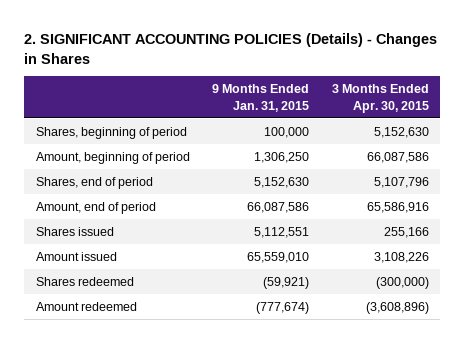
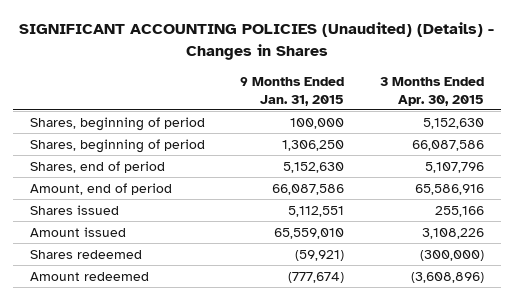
[24,32,438,64] 2. SIGNIFICANT ACCOUNTING POLICIES (Details) - Changes in Shares -> [18,22,494,61] SIGNIFICANT ACCOUNTING POLICIES (Unaudited) (Details) - Changes in Shares
[35,152,190,165] Amount, beginning of period -> [30,138,206,153] Shares, beginning of period

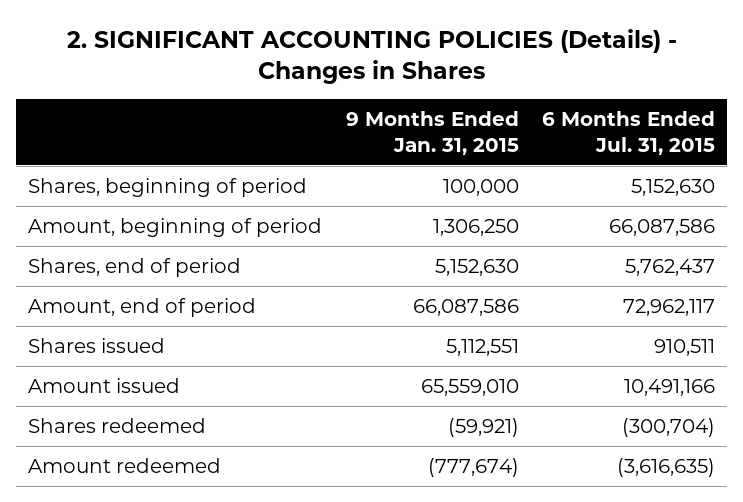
[18,22,494,61] SIGNIFICANT ACCOUNTING POLICIES (Unaudited) (Details) - Changes in Shares -> [66,28,677,84] 2. SIGNIFICANT ACCOUNTING POLICIES (Details) - Changes in Shares
[379,77,484,106] 3 Months Ended Apr. 30, 2015 -> none
none -> [542,111,716,155] 6 Months Ended Jul. 31, 2015
[30,138,206,153] Shares, beginning of period -> [28,218,323,238] Amount, beginning of period

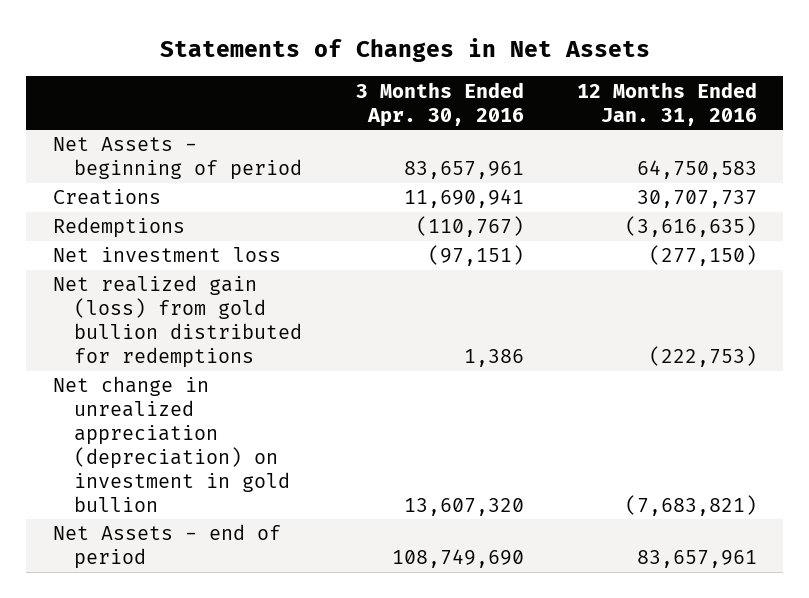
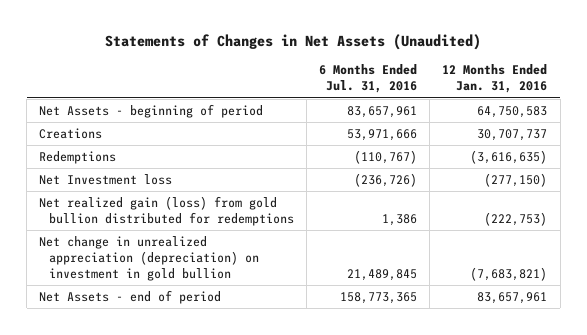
[159,37,650,62] Statements of Changes in Net Assets -> [105,33,482,50] Statements of Changes in Net Assets (Unaudited)
[355,81,524,127] 3 Months Ended Apr. 30, 2016 -> none
none -> [319,64,418,94] 6 Months Ended Jul. 31, 2016
[52,247,281,263] Net investment loss -> [39,173,173,185] Net Investment loss

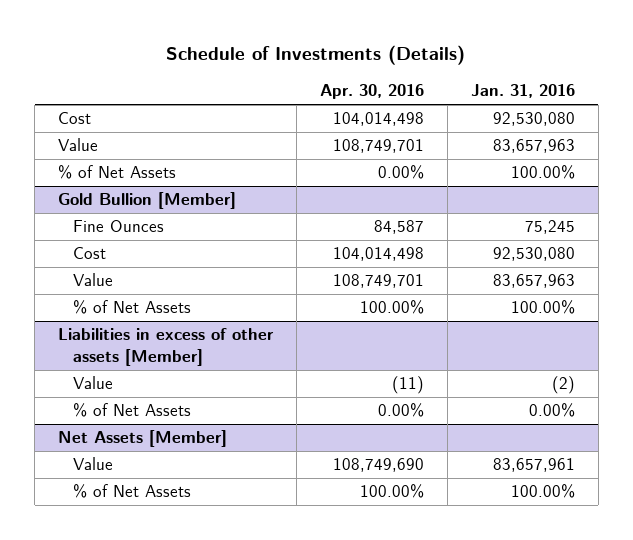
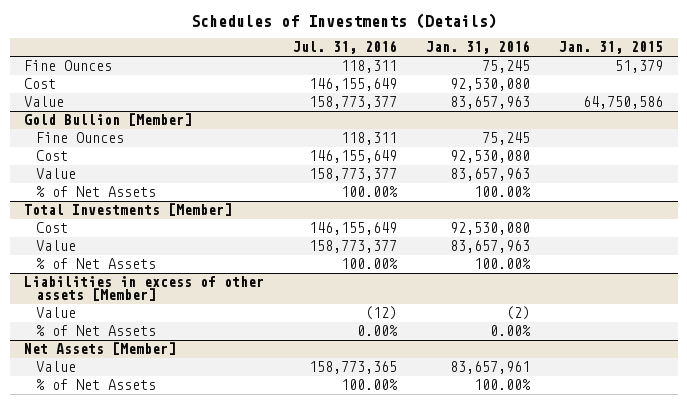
[166,45,466,66] Schedule of Investments (Details) -> [190,13,497,30] Schedules of Investments (Details)
[319,84,424,100] Apr. 30, 2016 -> none
none -> [293,40,398,55] Jul. 31, 2016
none -> [559,41,664,55] Jan. 31, 2015
none -> [24,60,113,72] Fine Ounces
[58,165,177,180] % of Net Assets -> none
none -> [24,203,233,217] Total Investments [Member]
none -> [35,222,68,234] Cost
none -> [35,240,76,252] Value
none -> [35,258,156,270] % of Net Assets

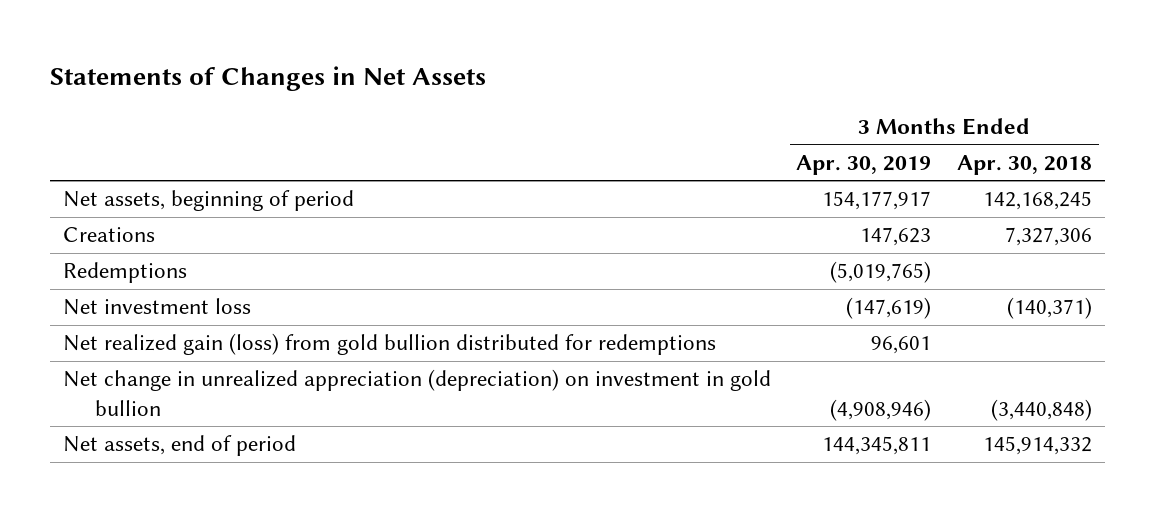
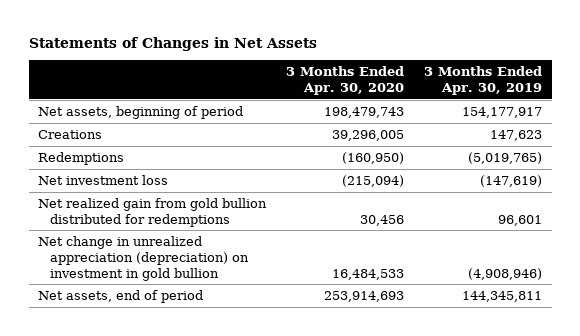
[957,154,1093,175] Apr. 30, 2018 -> none
none -> [286,65,405,95] 3 Months Ended Apr. 30, 2020
[62,333,716,356] Net realized gain (loss) from gold bullion distributed for redemptions -> [38,197,268,227] Net realized gain from gold bullion distributed for redemptions

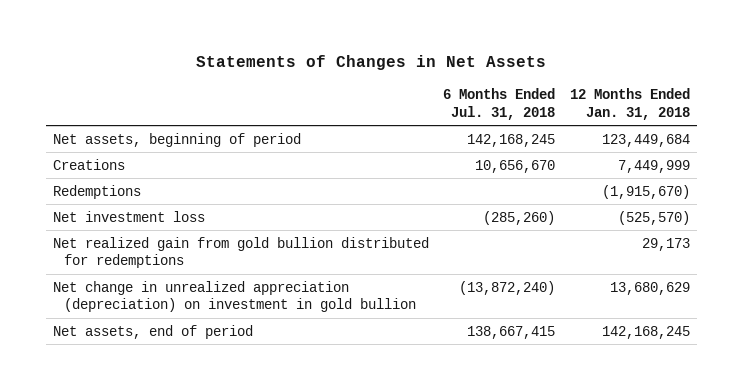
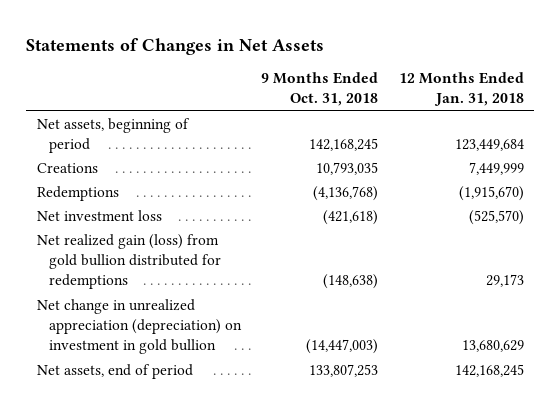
[443,88,556,120] 6 Months Ended Jul. 31, 2018 -> none
none -> [261,72,379,107] 9 Months Ended Oct. 31, 2018
[52,236,429,269] Net realized gain from gold bullion distributed for redemptions -> [36,234,222,290] Net realized gain (loss) from gold bullion distributed for redemptions

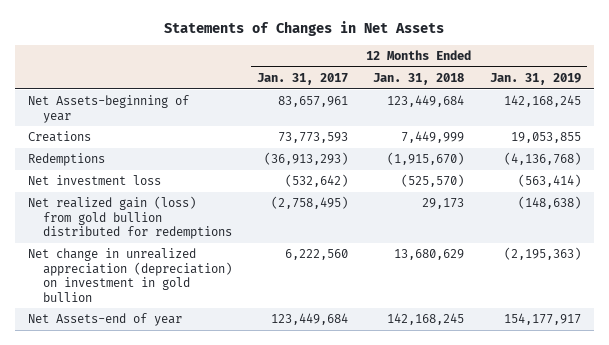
[261,72,379,107] 9 Months Ended Oct. 31, 2018 -> none
none -> [257,72,349,85] Jan. 31, 2017
none -> [489,72,581,85] Jan. 31, 2019
[36,118,190,154] Net assets, beginning of period -> [27,94,189,123] Net Assets-beginning of year
[36,364,193,380] Net assets, end of period -> [27,312,182,326] Net Assets-end of year

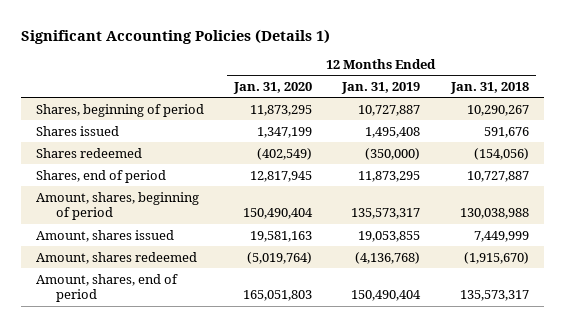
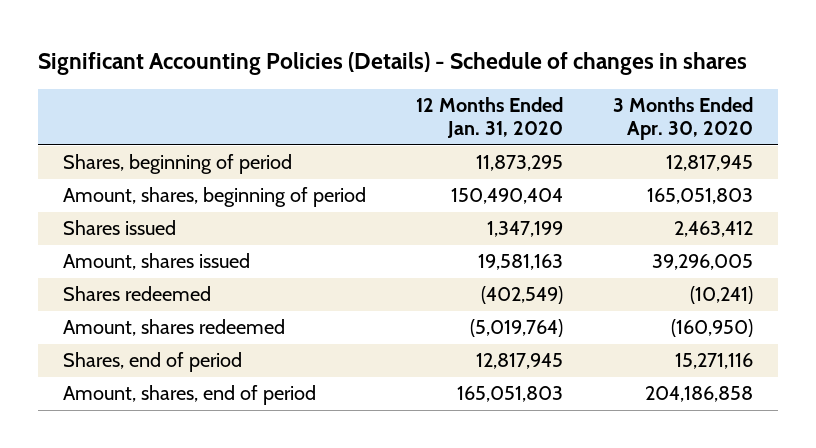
[20,28,330,44] Significant Accounting Policies (Details 1) -> [37,51,747,75] Significant Accounting Policies (Details) - Schedule of changes in shares
[341,81,421,94] Jan. 31, 2019 -> none
[449,81,529,94] Jan. 31, 2018 -> none
none -> [613,97,754,141] 3 Months Ended Apr. 30, 2020
[35,125,119,136] Shares issued -> [62,220,176,236] Shares issued
[35,147,142,158] Shares redeemed -> [62,286,211,302] Shares redeemed
[35,169,166,183] Shares, end of period -> [62,352,242,373] Shares, end of period

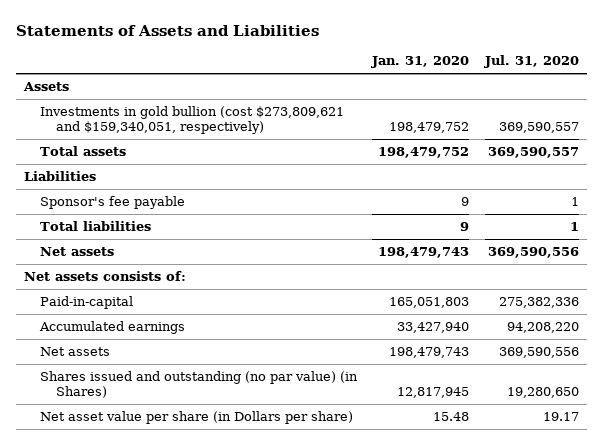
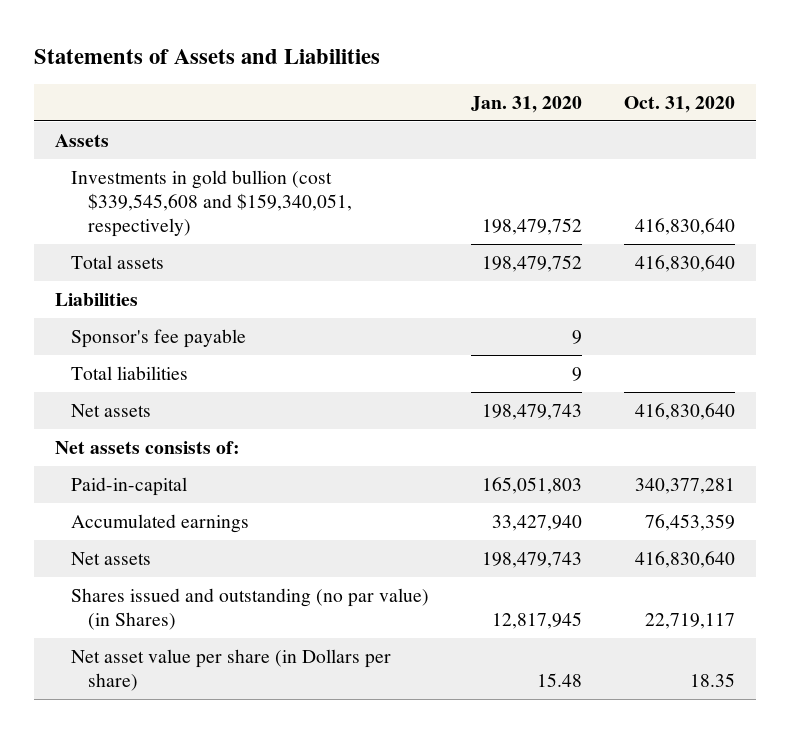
[483,55,579,69] Jul. 31, 2020 -> none
none -> [624,95,736,113] Oct. 31, 2020
[39,106,344,135] Investments in gold bullion (cost $273,809,621 and $159,340,051, respectively) -> [71,169,352,238] Investments in gold bullion (cost $339,545,608 and $159,340,051, respectively)

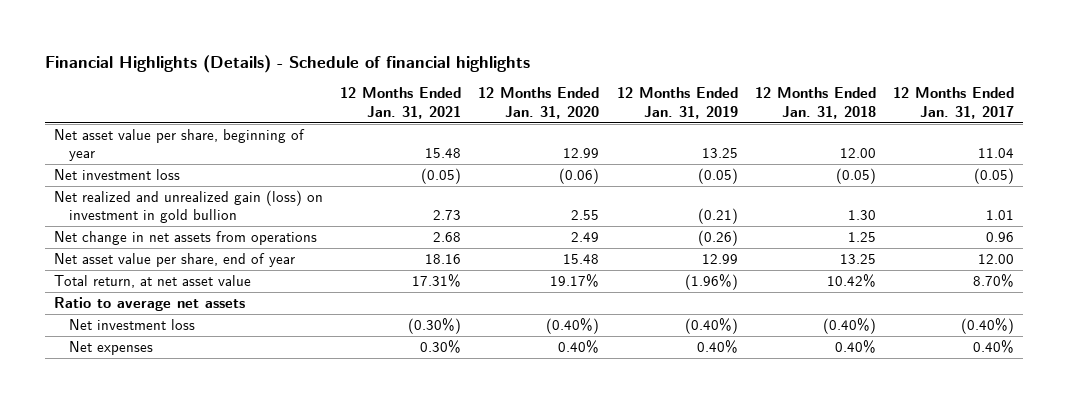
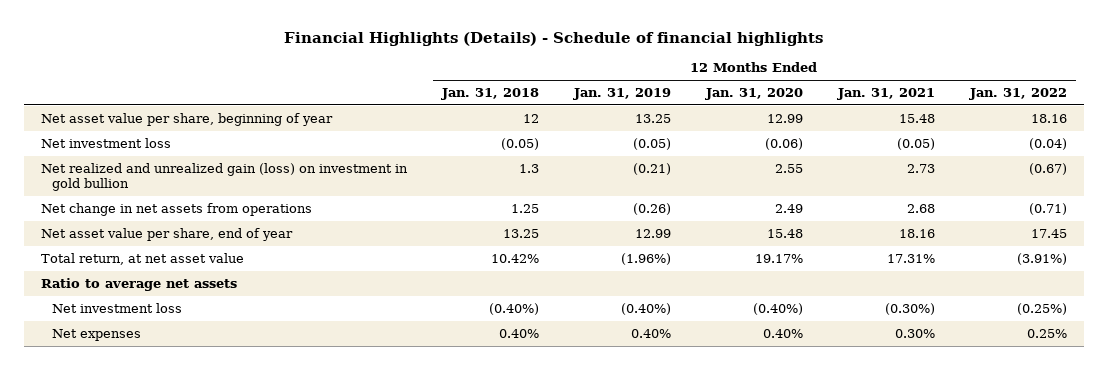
[893,87,1015,119] 12 Months Ended Jan. 31, 2017 -> none
none -> [968,88,1067,101] Jan. 31, 2022
[840,148,877,159] 12.00 -> [523,113,540,123] 12
[848,210,877,221] 1.30 -> [519,163,540,173] 1.3

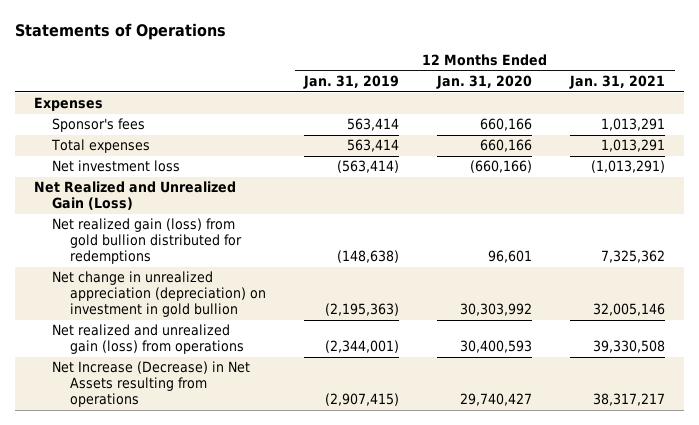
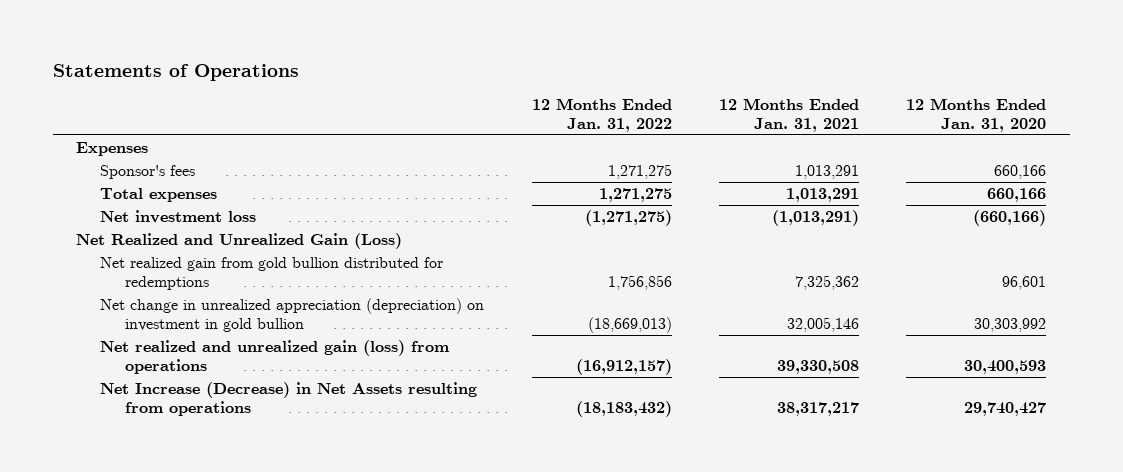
[303,74,400,89] Jan. 31, 2019 -> none
none -> [531,98,672,132] 12 Months Ended Jan. 31, 2022
[52,218,243,265] Net realized gain (loss) from gold bullion distributed for redemptions -> [100,256,444,290] Net realized gain from gold bullion distributed for redemptions

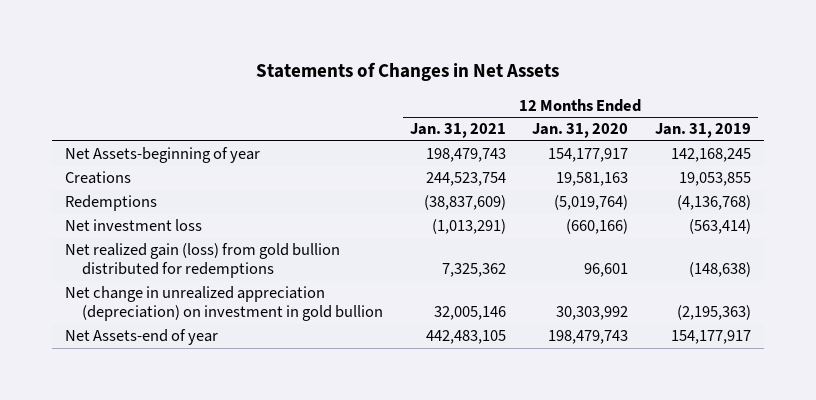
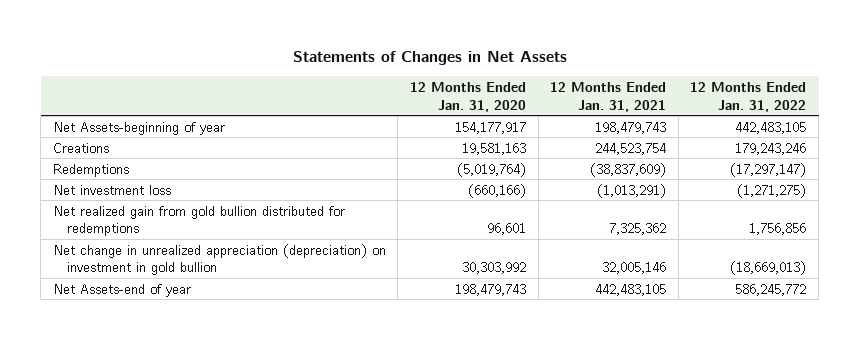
[654,123,751,139] Jan. 31, 2019 -> none
none -> [690,82,807,112] 12 Months Ended Jan. 31, 2022
[65,243,341,279] Net realized gain (loss) from gold bullion distributed for redemptions -> [52,205,345,237] Net realized gain from gold bullion distributed for redemptions

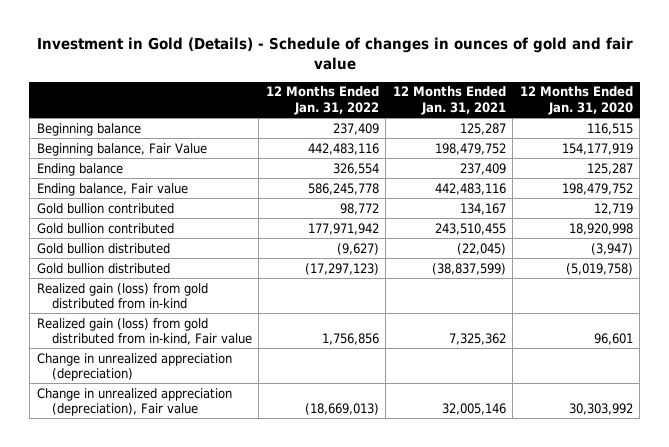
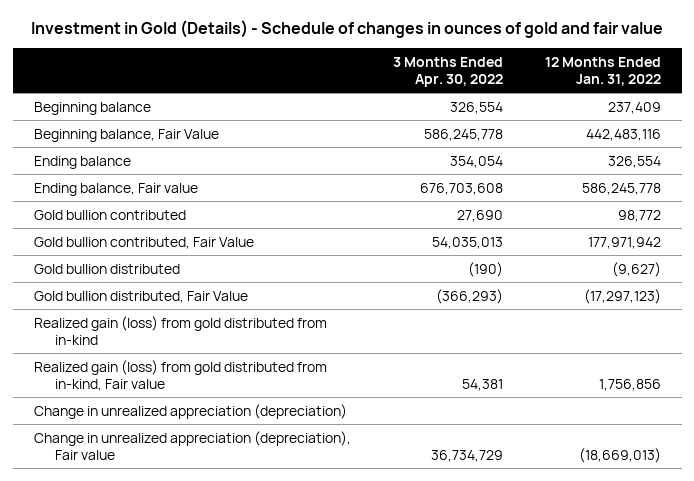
[392,86,506,116] 12 Months Ended Jan. 31, 2021 -> none
[519,86,633,116] 12 Months Ended Jan. 31, 2020 -> none
none -> [392,57,503,88] 3 Months Ended Apr. 30, 2022
[36,222,174,234] Gold bullion contributed -> [33,236,254,249] Gold bullion contributed, Fair Value
[36,262,170,274] Gold bullion distributed -> [33,290,248,303] Gold bullion distributed, Fair Value

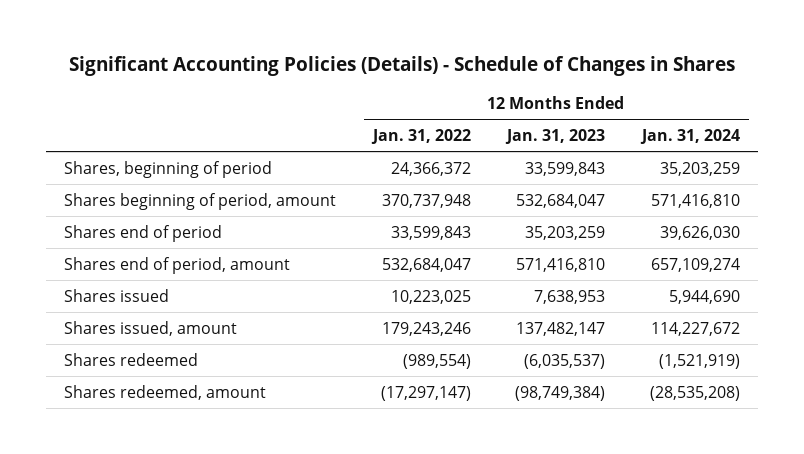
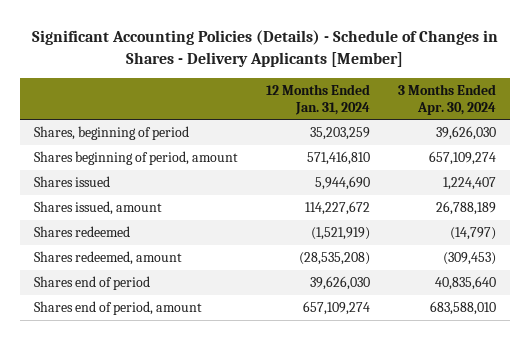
[69,56,736,77] Significant Accounting Policies (Details) - Schedule of Changes in Shares -> [32,30,499,67] Significant Accounting Policies (Details) - Schedule of Changes in Shares - Delivery Applicants [Member]
[370,129,471,145] Jan. 31, 2022 -> none
[505,129,606,145] Jan. 31, 2023 -> none
none -> [398,83,497,115] 3 Months Ended Apr. 30, 2024
[64,224,223,242] Shares end of period -> [34,276,151,291] Shares end of period
[64,256,291,274] Shares end of period, amount -> [34,301,203,316] Shares end of period, amount

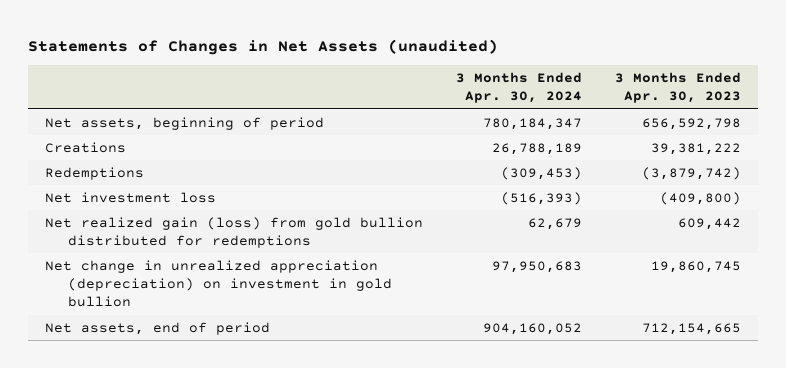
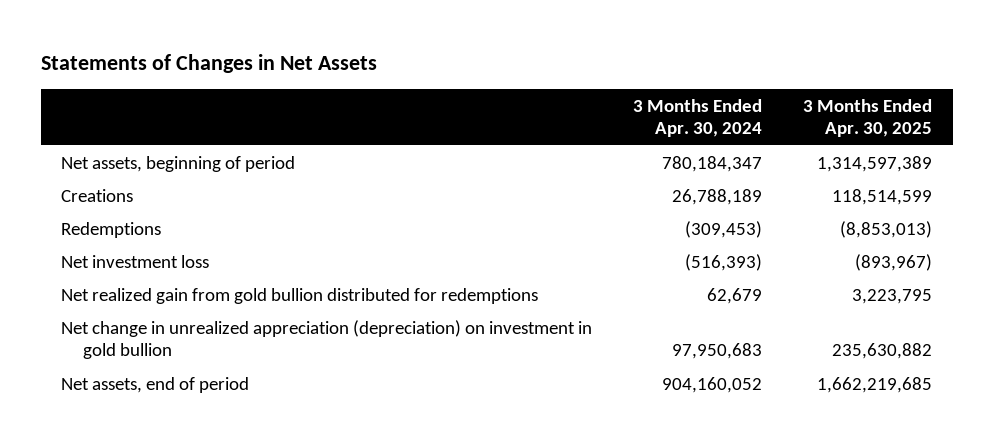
[28,38,499,55] Statements of Changes in Net Assets (unaudited) -> [40,54,377,74] Statements of Changes in Net Assets
[615,72,742,104] 3 Months Ended Apr. 30, 2023 -> none
none -> [803,98,933,138] 3 Months Ended Apr. 30, 2025
[45,216,424,249] Net realized gain (loss) from gold bullion distributed for redemptions -> [61,287,539,304] Net realized gain from gold bullion distributed for redemptions

